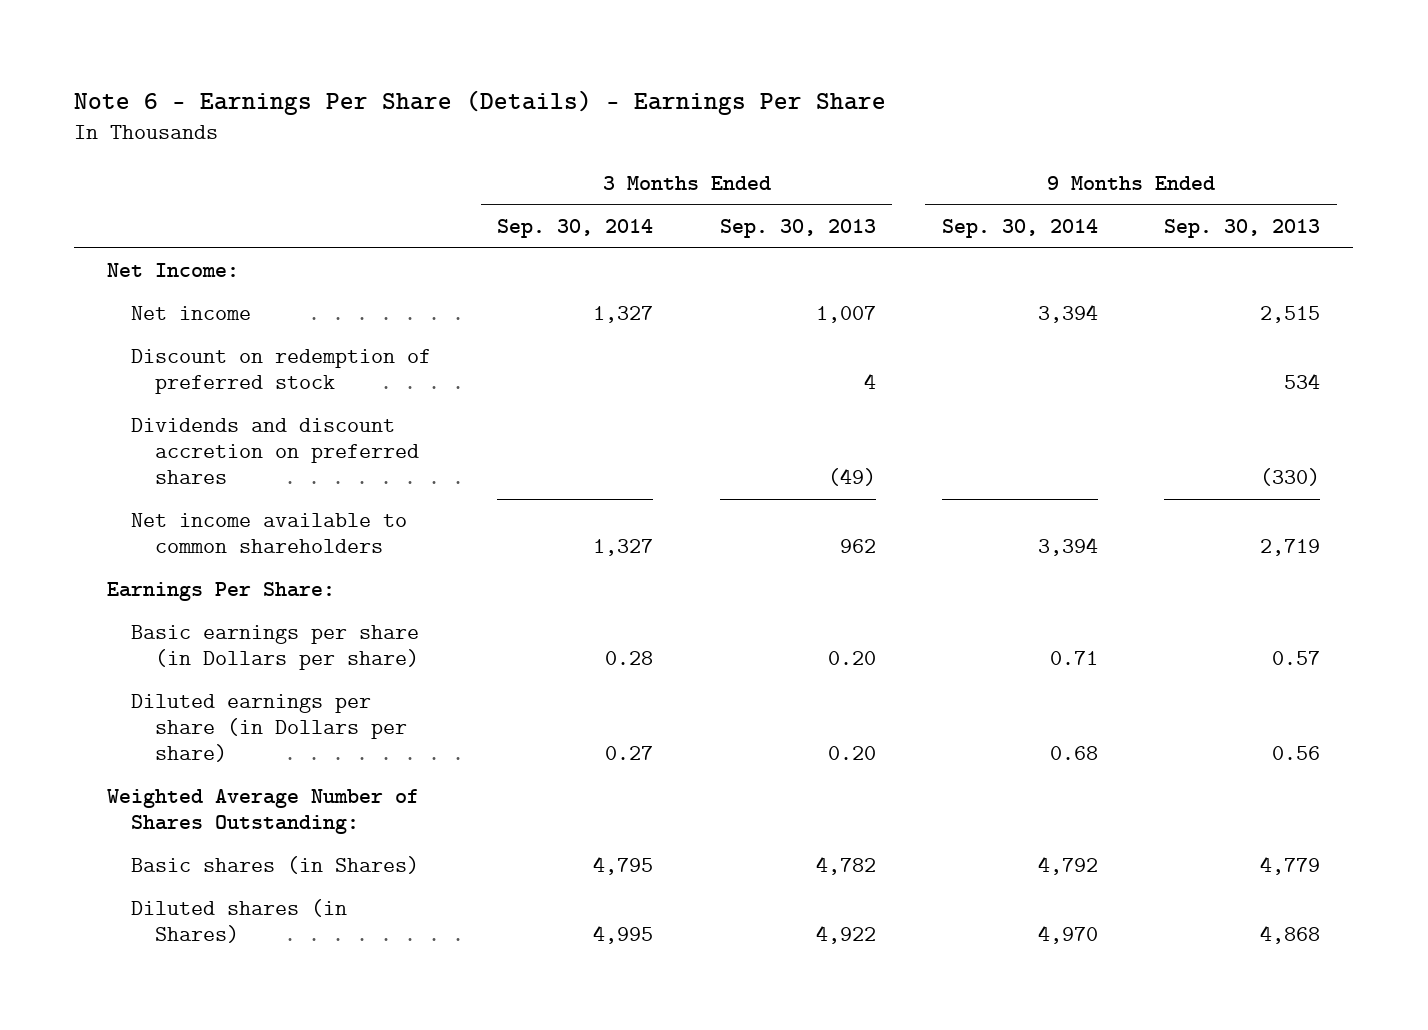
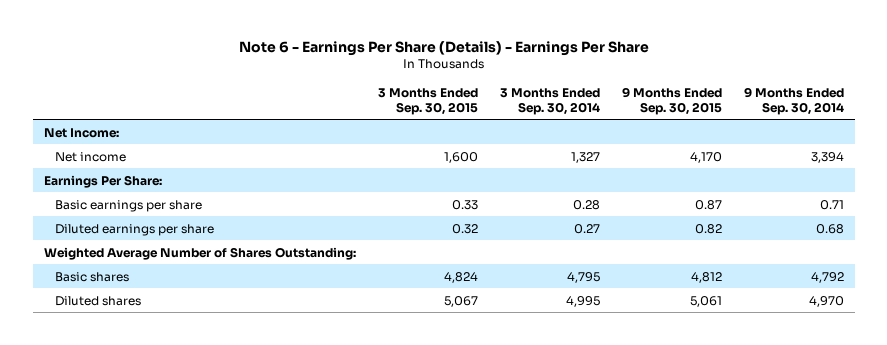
[719,218,876,238] Sep. 30, 2013 -> none
[1164,218,1321,238] Sep. 30, 2013 -> none
none -> [377,87,478,115] 3 Months Ended Sep. 30, 2015
none -> [621,86,722,115] 9 Months Ended Sep. 30, 2015
[131,349,432,395] Discount on redemption of preferred stock -> none
[131,418,419,484] Dividends and discount accretion on preferred shares -> none
[131,513,408,554] Net income available to common shareholders -> none
[131,625,420,671] Basic earnings per share (in Dollars per share) -> [55,199,203,212] Basic earnings per share
[131,694,407,762] Diluted earnings per share (in Dollars per share) -> [55,223,215,236] Diluted earnings per share
[131,856,420,875] Basic shares (in Shares) -> [55,271,130,282] Basic shares
[131,899,348,944] Diluted shares (in Shares) -> [55,295,142,306] Diluted shares

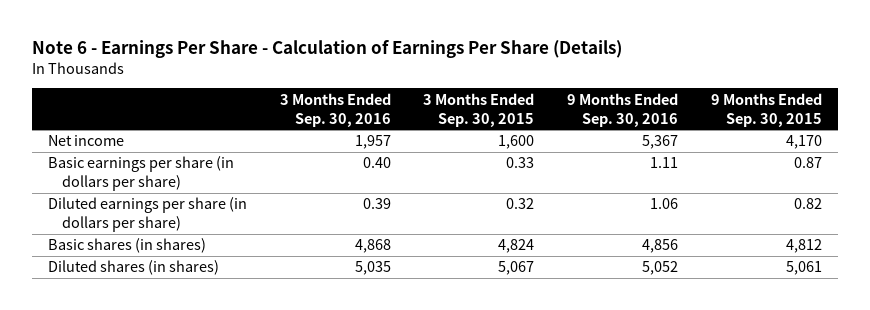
[238,40,649,56] Note 6 - Earnings Per Share (Details) - Earnings Per Share -> [31,40,622,59] Note 6 - Earnings Per Share - Calculation of Earnings Per Share (Details)
[499,87,600,115] 3 Months Ended Sep. 30, 2014 -> none
[743,86,844,115] 9 Months Ended Sep. 30, 2014 -> none
none -> [279,92,391,127] 3 Months Ended Sep. 30, 2016
none -> [567,92,679,127] 9 Months Ended Sep. 30, 2016
[43,127,119,138] Net Income: -> none
[43,174,162,188] Earnings Per Share: -> none
[43,246,356,260] Weighted Average Number of Shares Outstanding: -> none
[55,199,203,212] Basic earnings per share -> [47,156,234,192] Basic earnings per share (in dollars per share)
[55,223,215,236] Diluted earnings per share -> [47,197,247,233] Diluted earnings per share (in dollars per share)
[55,271,130,282] Basic shares -> [47,238,206,254] Basic shares (in shares)
[55,295,142,306] Diluted shares -> [47,260,219,276] Diluted shares (in shares)

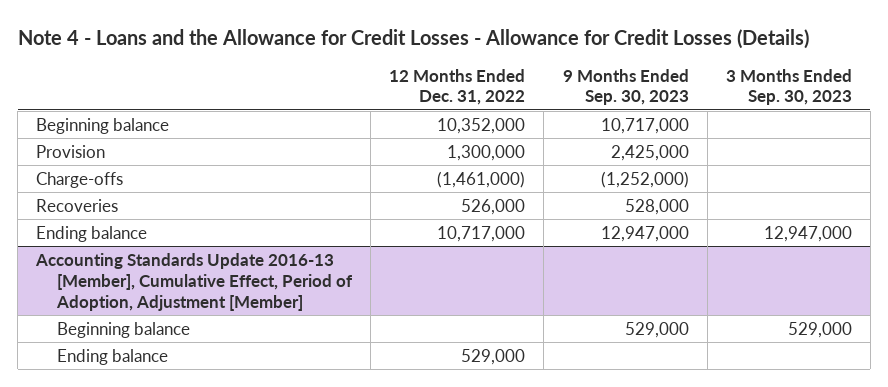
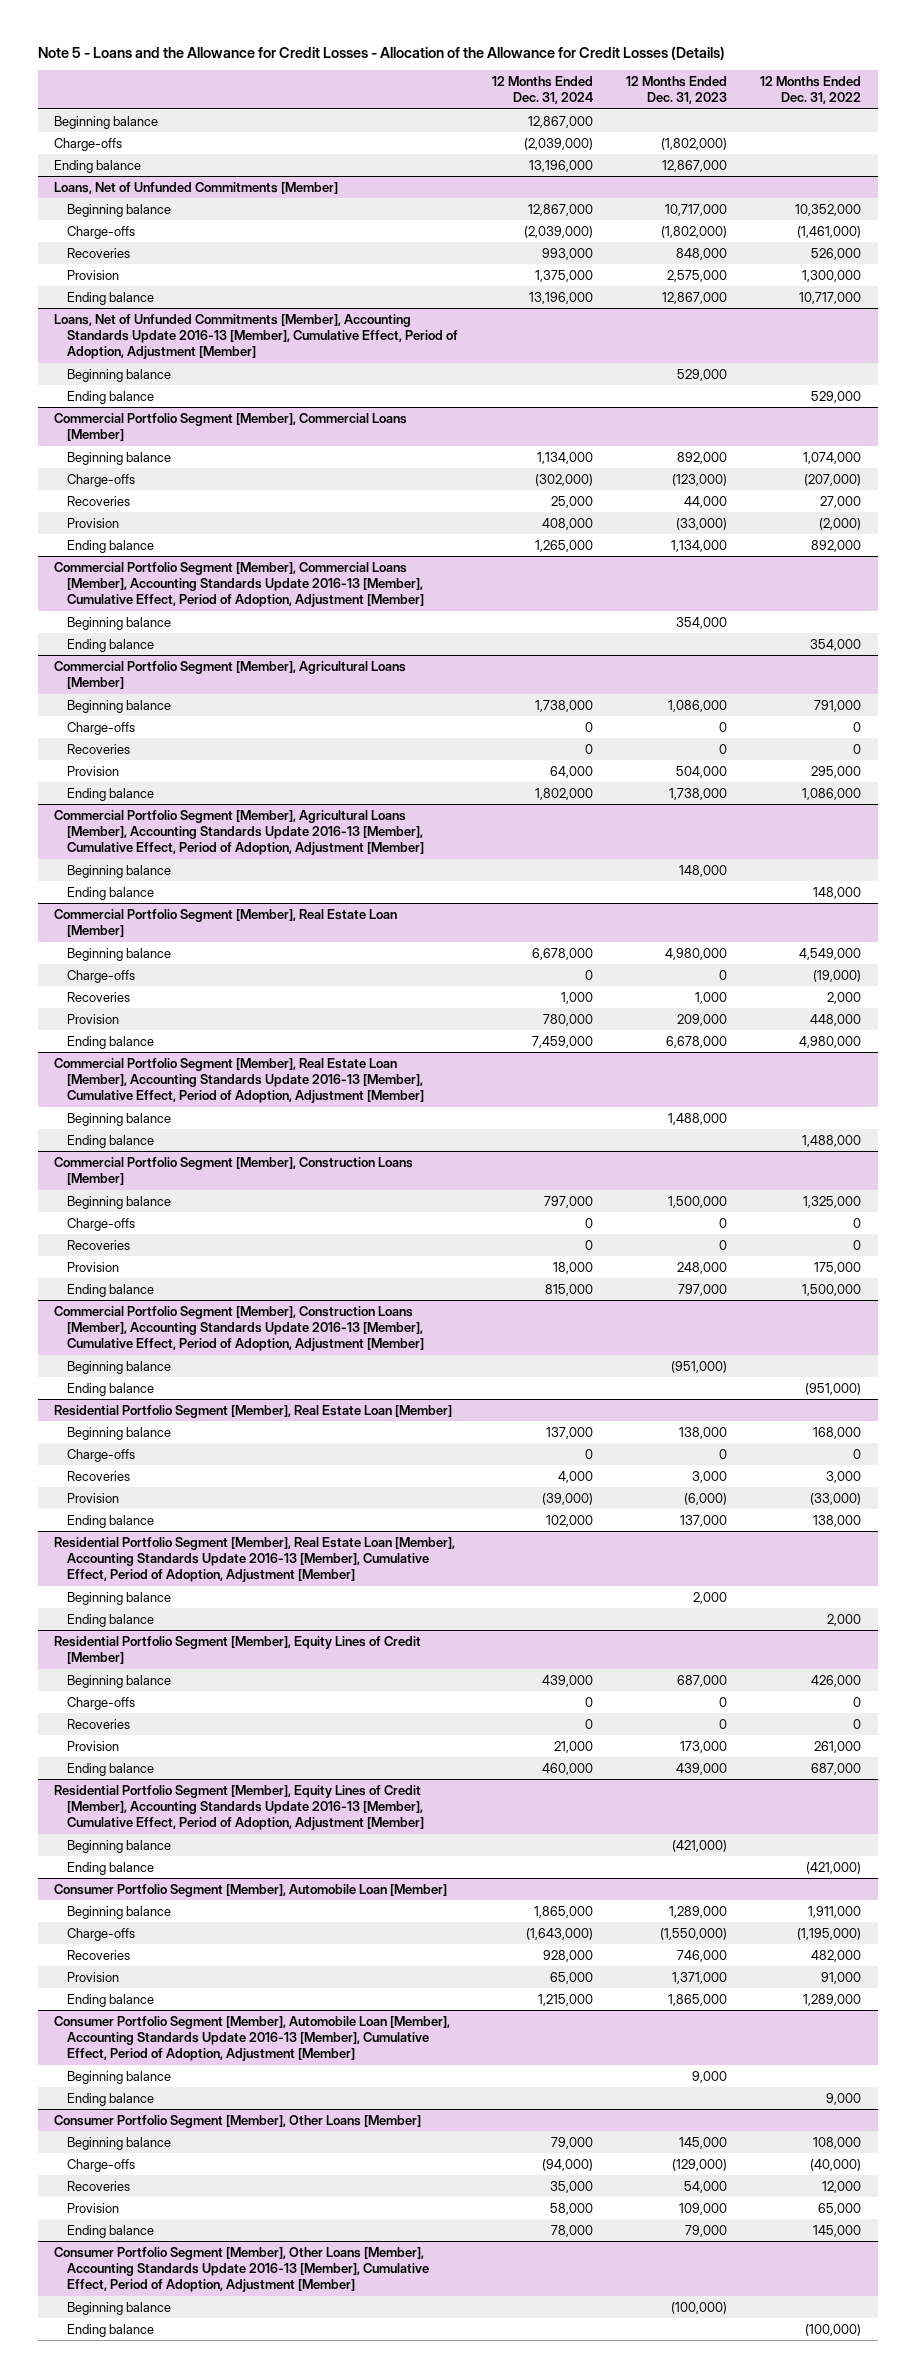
[17,28,809,49] Note 4 - Loans and the Allowance for Credit Losses - Allowance for Credit Losses (Details) -> [37,45,725,60] Note 5 - Loans and the Allowance for Credit Losses - Allocation of the Allowance for Credit Losses (Details)
[562,68,689,106] 9 Months Ended Sep. 30, 2023 -> none
[725,68,852,106] 3 Months Ended Sep. 30, 2023 -> none
none -> [491,76,593,105] 12 Months Ended Dec. 31, 2024
none -> [625,76,727,105] 12 Months Ended Dec. 31, 2023
none -> [54,115,159,129] Beginning balance
none -> [54,137,123,151] Charge-offs
none -> [54,159,142,173] Ending balance
none -> [54,181,339,194] Loans, Net of Unfunded Commitments [Member]
[36,144,106,158] Provision -> none
none -> [67,269,120,280] Provision
[35,252,354,311] Accounting Standards Update 2016-13 [Member], Cumulative Effect, Period of Adoption, Adjustment [Member] -> [54,313,459,360] Loans, Net of Unfunded Commitments [Member], Accounting Standards Update 2016-13 [Member], Cumulative Effect, Period of Adoption, Adjustment [Member]
none -> [54,412,408,442] Commercial Portfolio Segment [Member], Commercial Loans [Member]
none -> [67,451,172,465] Beginning balance
none -> [67,473,136,487] Charge-offs
none -> [67,495,131,506] Recoveries
none -> [67,517,120,528] Provision
none -> [67,539,155,553] Ending balance
none -> [54,561,425,608] Commercial Portfolio Segment [Member], Commercial Loans [Member], Accounting Standards Update 2016-13 [Member], Cumulative Effect, Period of Adoption, Adjustment [Member]
none -> [67,616,172,630] Beginning balance
none -> [67,638,155,652] Ending balance
none -> [54,660,407,690] Commercial Portfolio Segment [Member], Agricultural Loans [Member]
none -> [67,699,172,713] Beginning balance
none -> [67,721,136,735] Charge-offs
none -> [67,743,131,754] Recoveries
none -> [67,765,120,776] Provision
none -> [67,787,155,801] Ending balance
none -> [54,809,425,856] Commercial Portfolio Segment [Member], Agricultural Loans [Member], Accounting Standards Update 2016-13 [Member], Cumulative Effect, Period of Adoption, Adjustment [Member]
none -> [67,864,172,878] Beginning balance
none -> [67,886,155,900] Ending balance
none -> [54,908,398,938] Commercial Portfolio Segment [Member], Real Estate Loan [Member]
none -> [67,947,172,961] Beginning balance
none -> [67,969,136,983] Charge-offs
none -> [67,991,131,1002] Recoveries
none -> [67,1013,120,1024] Provision
none -> [67,1035,155,1049] Ending balance
none -> [54,1057,425,1104] Commercial Portfolio Segment [Member], Real Estate Loan [Member], Accounting Standards Update 2016-13 [Member], Cumulative Effect, Period of Adoption, Adjustment [Member]
none -> [67,1112,172,1126] Beginning balance
none -> [67,1134,155,1148] Ending balance
none -> [54,1156,414,1186] Commercial Portfolio Segment [Member], Construction Loans [Member]
none -> [67,1195,172,1209] Beginning balance
none -> [67,1217,136,1231] Charge-offs
none -> [67,1239,131,1250] Recoveries
none -> [67,1261,120,1272] Provision
none -> [67,1283,155,1297] Ending balance
none -> [54,1305,425,1352] Commercial Portfolio Segment [Member], Construction Loans [Member], Accounting Standards Update 2016-13 [Member], Cumulative Effect, Period of Adoption, Adjustment [Member]
none -> [67,1360,172,1374] Beginning balance
none -> [67,1382,155,1396] Ending balance
none -> [54,1404,453,1418] Residential Portfolio Segment [Member], Real Estate Loan [Member]
none -> [67,1426,172,1440] Beginning balance
none -> [67,1448,136,1462] Charge-offs
none -> [67,1470,131,1481] Recoveries
none -> [67,1492,120,1503] Provision
none -> [67,1514,155,1528] Ending balance
none -> [54,1536,456,1583] Residential Portfolio Segment [Member], Real Estate Loan [Member], Accounting Standards Update 2016-13 [Member], Cumulative Effect, Period of Adoption, Adjustment [Member]
none -> [67,1591,172,1605] Beginning balance
none -> [67,1613,155,1627] Ending balance
none -> [54,1635,422,1665] Residential Portfolio Segment [Member], Equity Lines of Credit [Member]
none -> [67,1674,172,1688] Beginning balance
none -> [67,1696,136,1710] Charge-offs
none -> [67,1718,131,1729] Recoveries
none -> [67,1740,120,1751] Provision
none -> [67,1762,155,1776] Ending balance
none -> [54,1784,425,1831] Residential Portfolio Segment [Member], Equity Lines of Credit [Member], Accounting Standards Update 2016-13 [Member], Cumulative Effect, Period of Adoption, Adjustment [Member]
none -> [67,1839,172,1853] Beginning balance
none -> [67,1861,155,1875] Ending balance
none -> [54,1883,448,1897] Consumer Portfolio Segment [Member], Automobile Loan [Member]
none -> [67,1905,172,1919] Beginning balance
none -> [67,1927,136,1941] Charge-offs
none -> [67,1949,131,1960] Recoveries
none -> [67,1971,120,1982] Provision
none -> [67,1993,155,2007] Ending balance
none -> [54,2015,451,2062] Consumer Portfolio Segment [Member], Automobile Loan [Member], Accounting Standards Update 2016-13 [Member], Cumulative Effect, Period of Adoption, Adjustment [Member]
none -> [67,2070,172,2084] Beginning balance
none -> [67,2092,155,2106] Ending balance
none -> [54,2114,422,2128] Consumer Portfolio Segment [Member], Other Loans [Member]
none -> [67,2136,172,2150] Beginning balance
none -> [67,2158,136,2172] Charge-offs
none -> [67,2180,131,2191] Recoveries
none -> [67,2202,120,2213] Provision
none -> [67,2224,155,2238] Ending balance
none -> [54,2246,430,2293] Consumer Portfolio Segment [Member], Other Loans [Member], Accounting Standards Update 2016-13 [Member], Cumulative Effect, Period of Adoption, Adjustment [Member]
none -> [67,2301,172,2315] Beginning balance
none -> [67,2323,155,2337] Ending balance

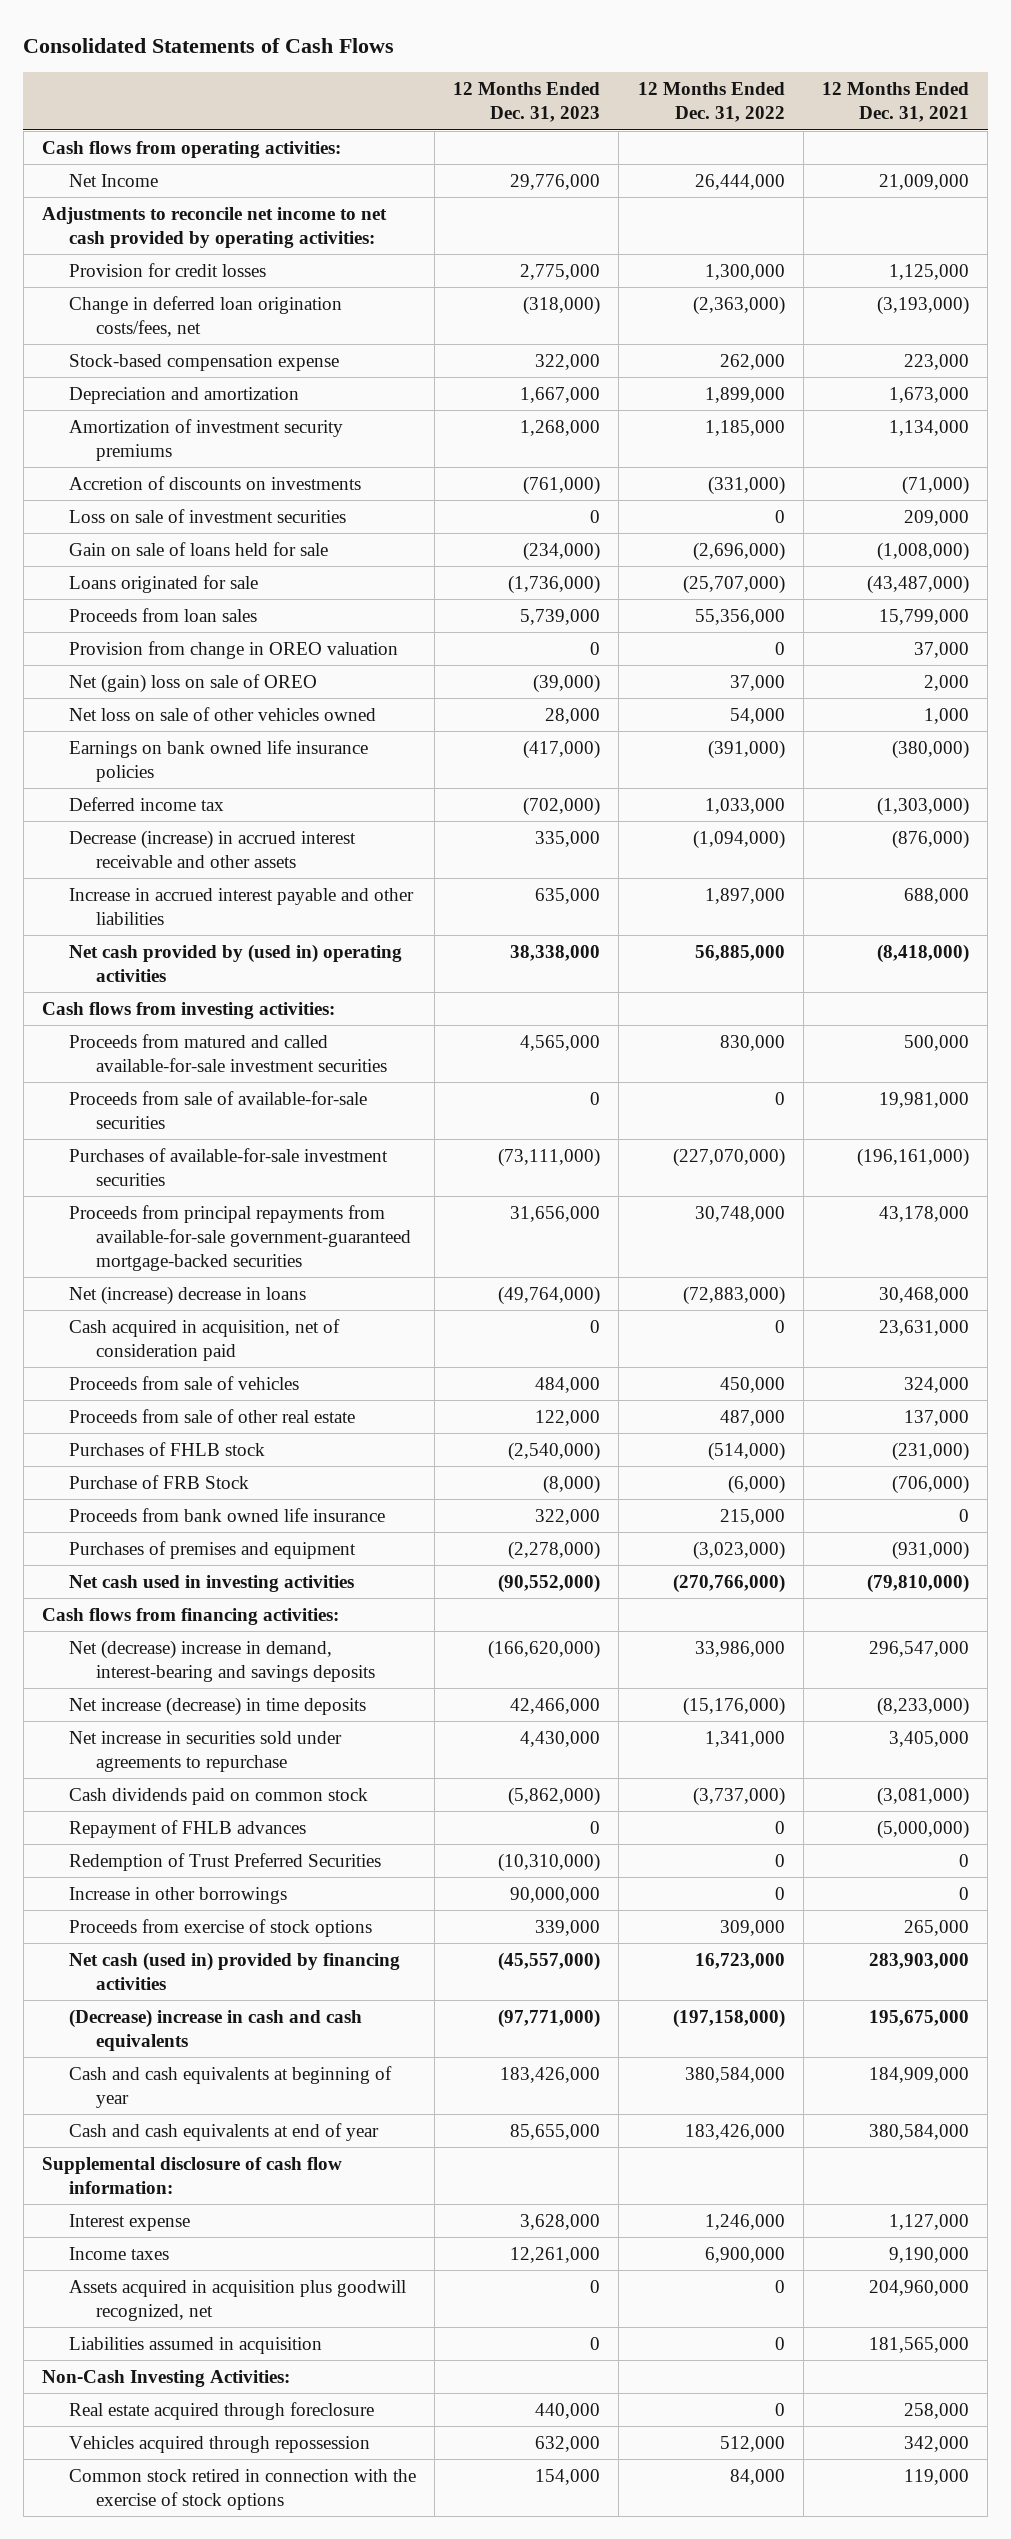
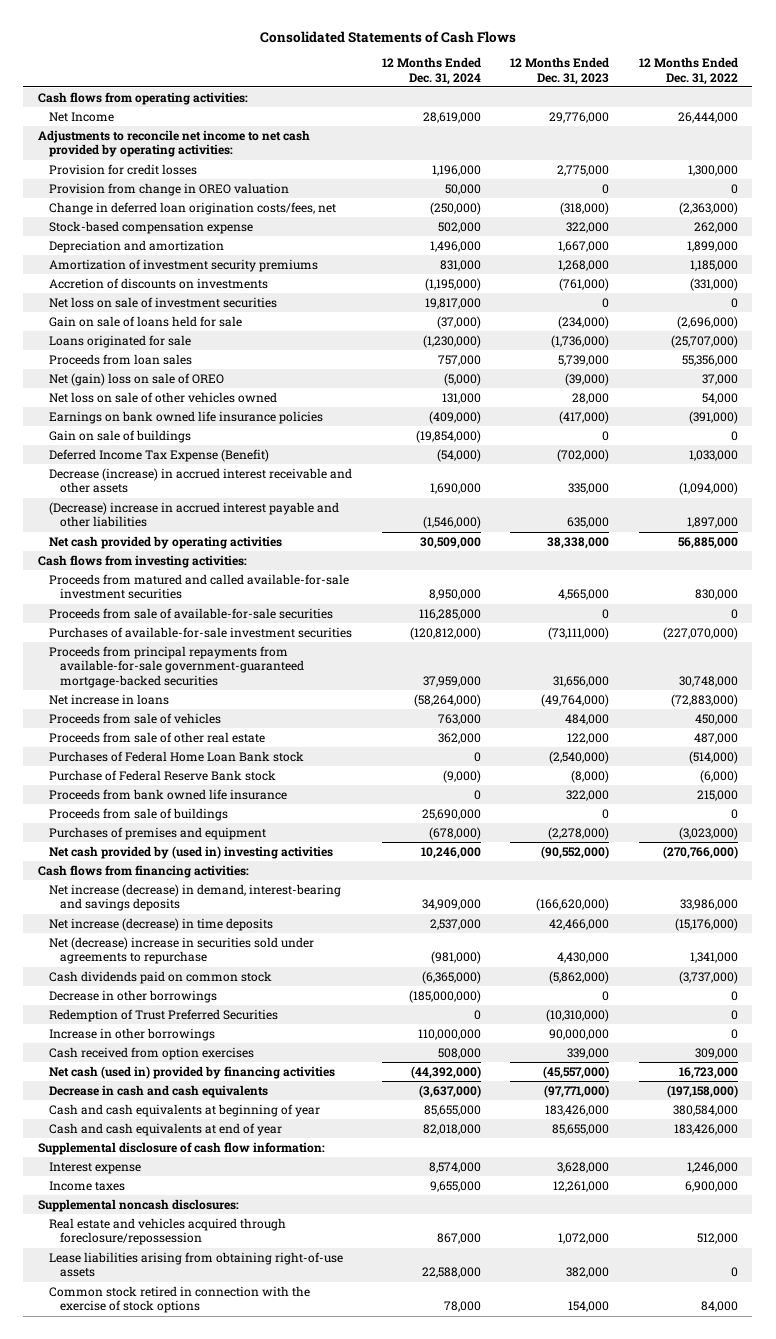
[821,82,969,123] 12 Months Ended Dec. 31, 2021 -> none
none -> [381,57,481,85] 12 Months Ended Dec. 31, 2024
[68,640,398,659] Provision from change in OREO valuation -> [49,182,290,196] Provision from change in OREO valuation
[68,508,346,523] Loss on sale of investment securities -> [49,296,278,308] Net loss on sale of investment securities
none -> [49,429,192,443] Gain on sale of buildings
[68,796,224,811] Deferred income tax -> [49,448,270,462] Deferred Income Tax Expense (Benefit)
[68,887,414,925] Increase in accrued interest payable and other liabilities -> [49,501,340,528] (Decrease) increase in accrued interest payable and other liabilities
[68,943,402,982] Net cash provided by (used in) operating activities -> [49,535,283,549] Net cash provided by operating activities
[68,1318,340,1361] Cash acquired in acquisition, net of consideration paid -> none
[68,1285,306,1305] Net (increase) decrease in loans -> [49,693,170,705] Net increase in loans
[68,1441,265,1456] Purchases of FHLB stock -> [49,750,305,762] Purchases of Federal Home Loan Bank stock
[68,1474,249,1489] Purchase of FRB Stock -> [49,769,277,781] Purchase of Federal Reserve Bank stock
none -> [49,807,229,821] Proceeds from sale of buildings
[68,1574,354,1592] Net cash used in investing activities -> [49,845,334,859] Net cash provided by (used in) investing activities
[68,1639,375,1682] Net (decrease) increase in demand, interest-bearing and savings deposits -> [49,883,342,912] Net increase (decrease) in demand, interest-bearing and savings deposits
[68,1730,342,1772] Net increase in securities sold under agreements to repurchase -> [49,936,315,965] Net (decrease) increase in securities sold under agreements to repurchase
[68,1819,306,1838] Repayment of FHLB advances -> none
none -> [49,989,218,1003] Decrease in other borrowings
[68,1918,372,1937] Proceeds from exercise of stock options -> [49,1046,255,1060] Cash received from option exercises
[68,2008,362,2051] (Decrease) increase in cash and cash equivalents -> [49,1084,269,1098] Decrease in cash and cash equivalents
[68,2279,406,2321] Assets acquired in acquisition plus goodwill recognized, net -> none
[68,2336,322,2354] Liabilities assumed in acquisition -> none
[68,2435,370,2453] Vehicles acquired through repossession -> none
[41,2369,290,2387] Non-Cash Investing Activities: -> [38,1198,240,1212] Supplemental noncash disclosures:
[68,2401,374,2420] Real estate acquired through foreclosure -> [49,1217,287,1246] Real estate and vehicles acquired through foreclosure/repossession
[535,2402,601,2419] 440,000 -> [558,1233,610,1245] 1,072,000
[774,2402,785,2416] 0 -> [696,1233,738,1245] 512,000
none -> [49,1251,344,1278] Lease liabilities arising from obtaining right-of-use assets

